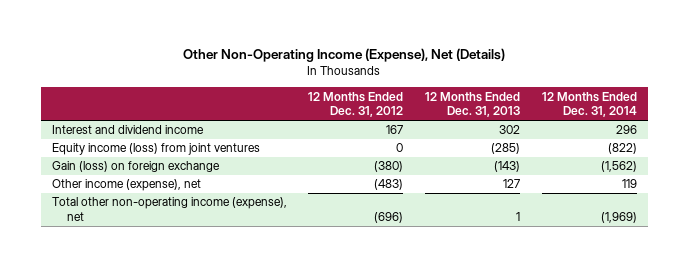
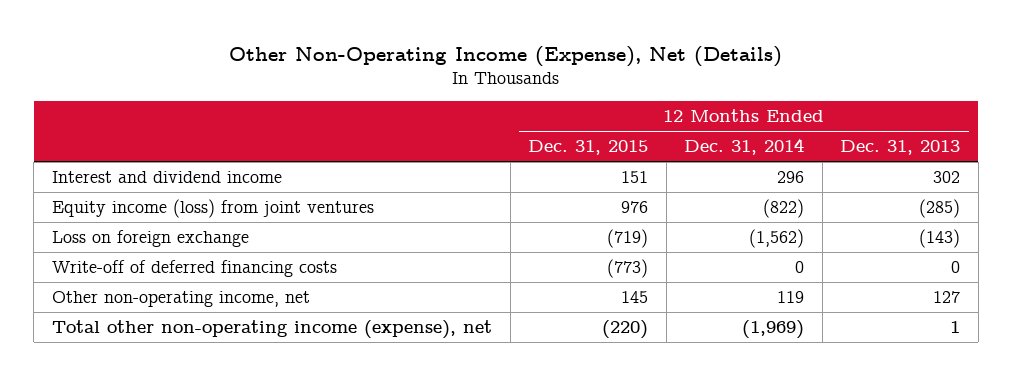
[308,91,404,118] 12 Months Ended Dec. 31, 2012 -> none
none -> [528,140,649,156] Dec. 31, 2015
[51,161,220,173] Gain (loss) on foreign exchange -> [51,229,249,247] Loss on foreign exchange
none -> [51,259,337,277] Write-off of deferred financing costs
[51,179,201,192] Other income (expense), net -> [51,290,310,307] Other non-operating income, net

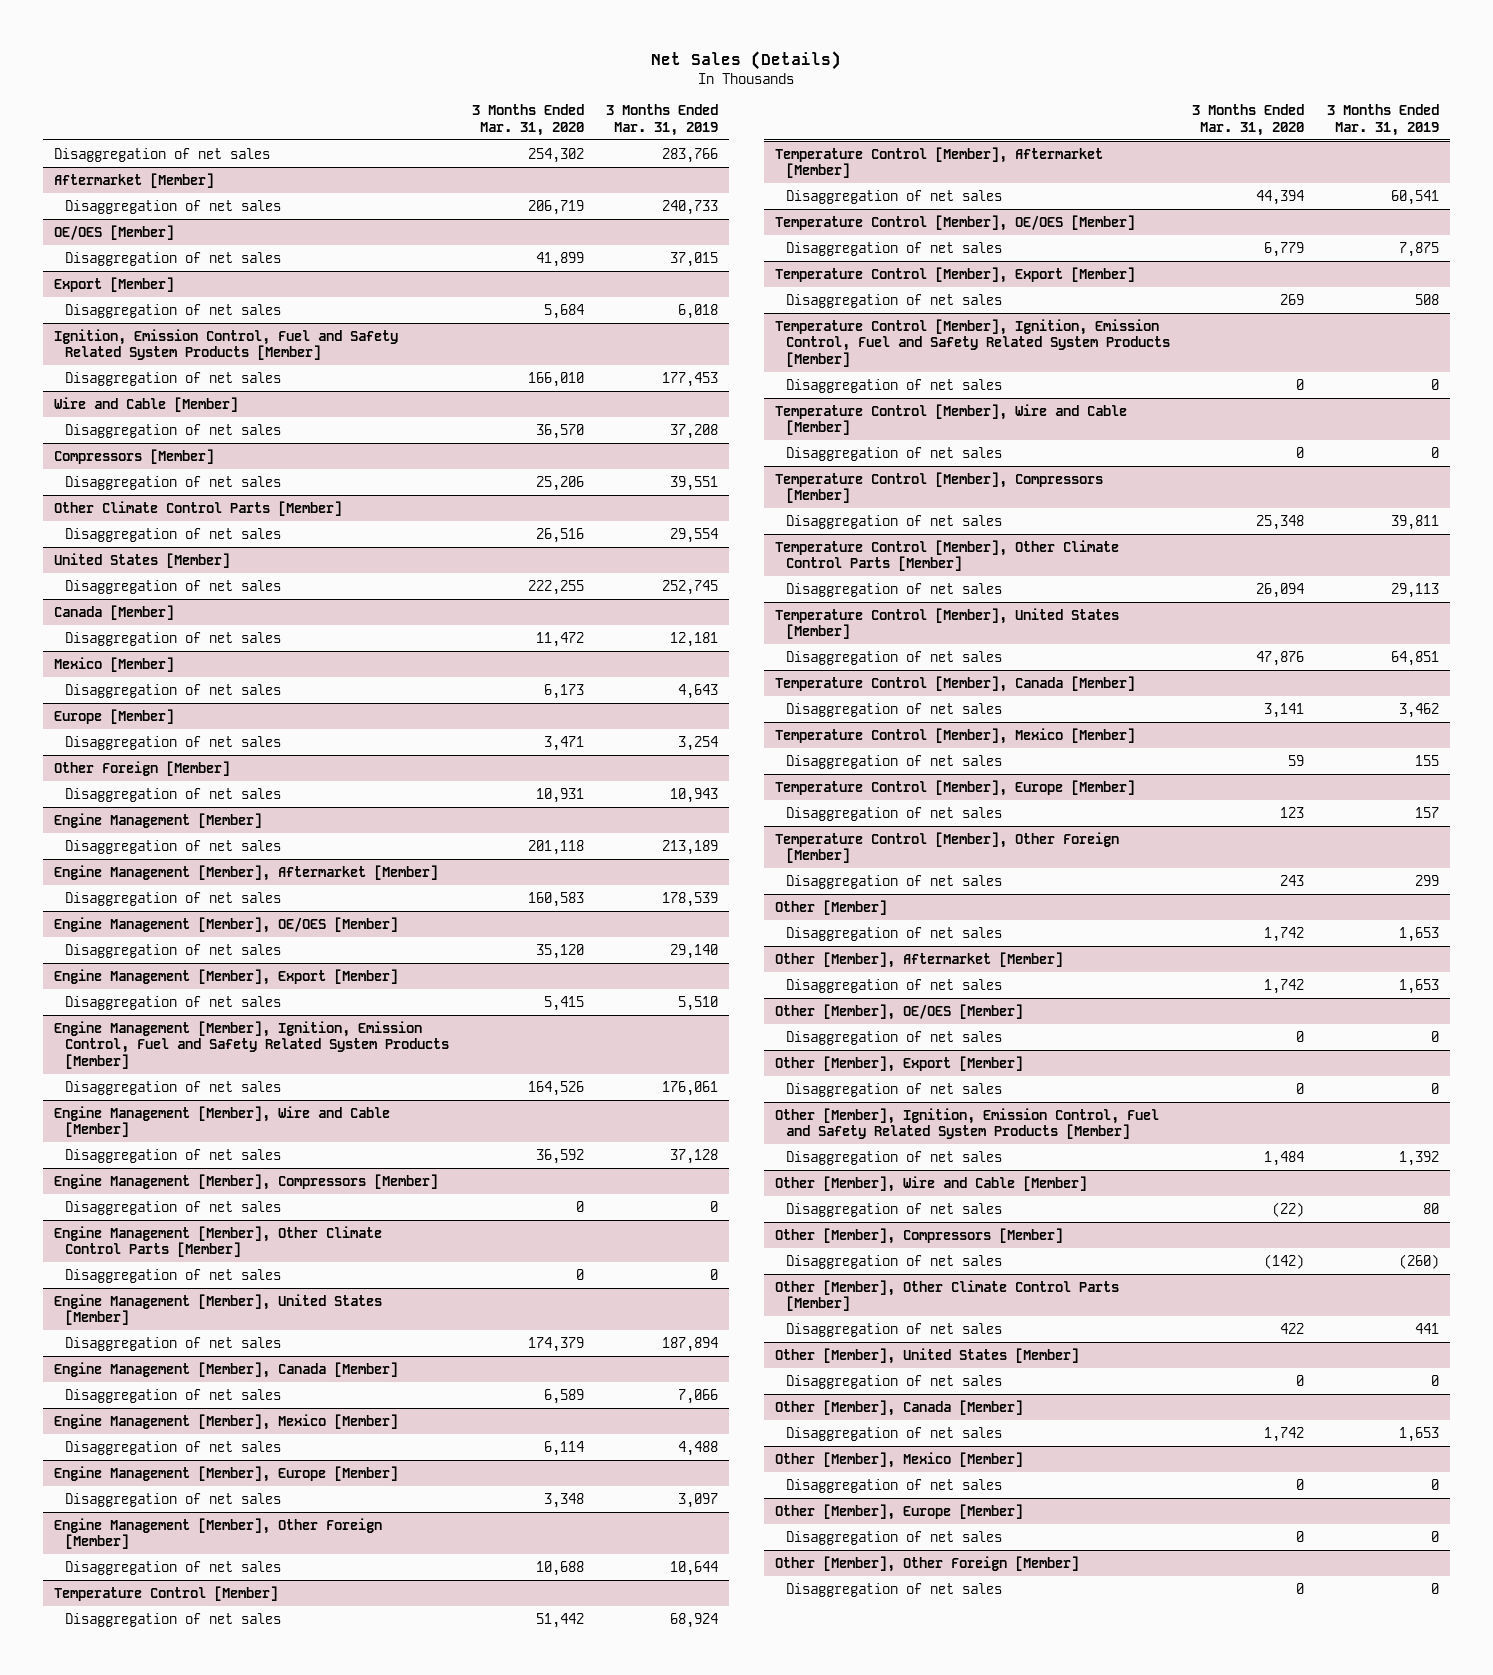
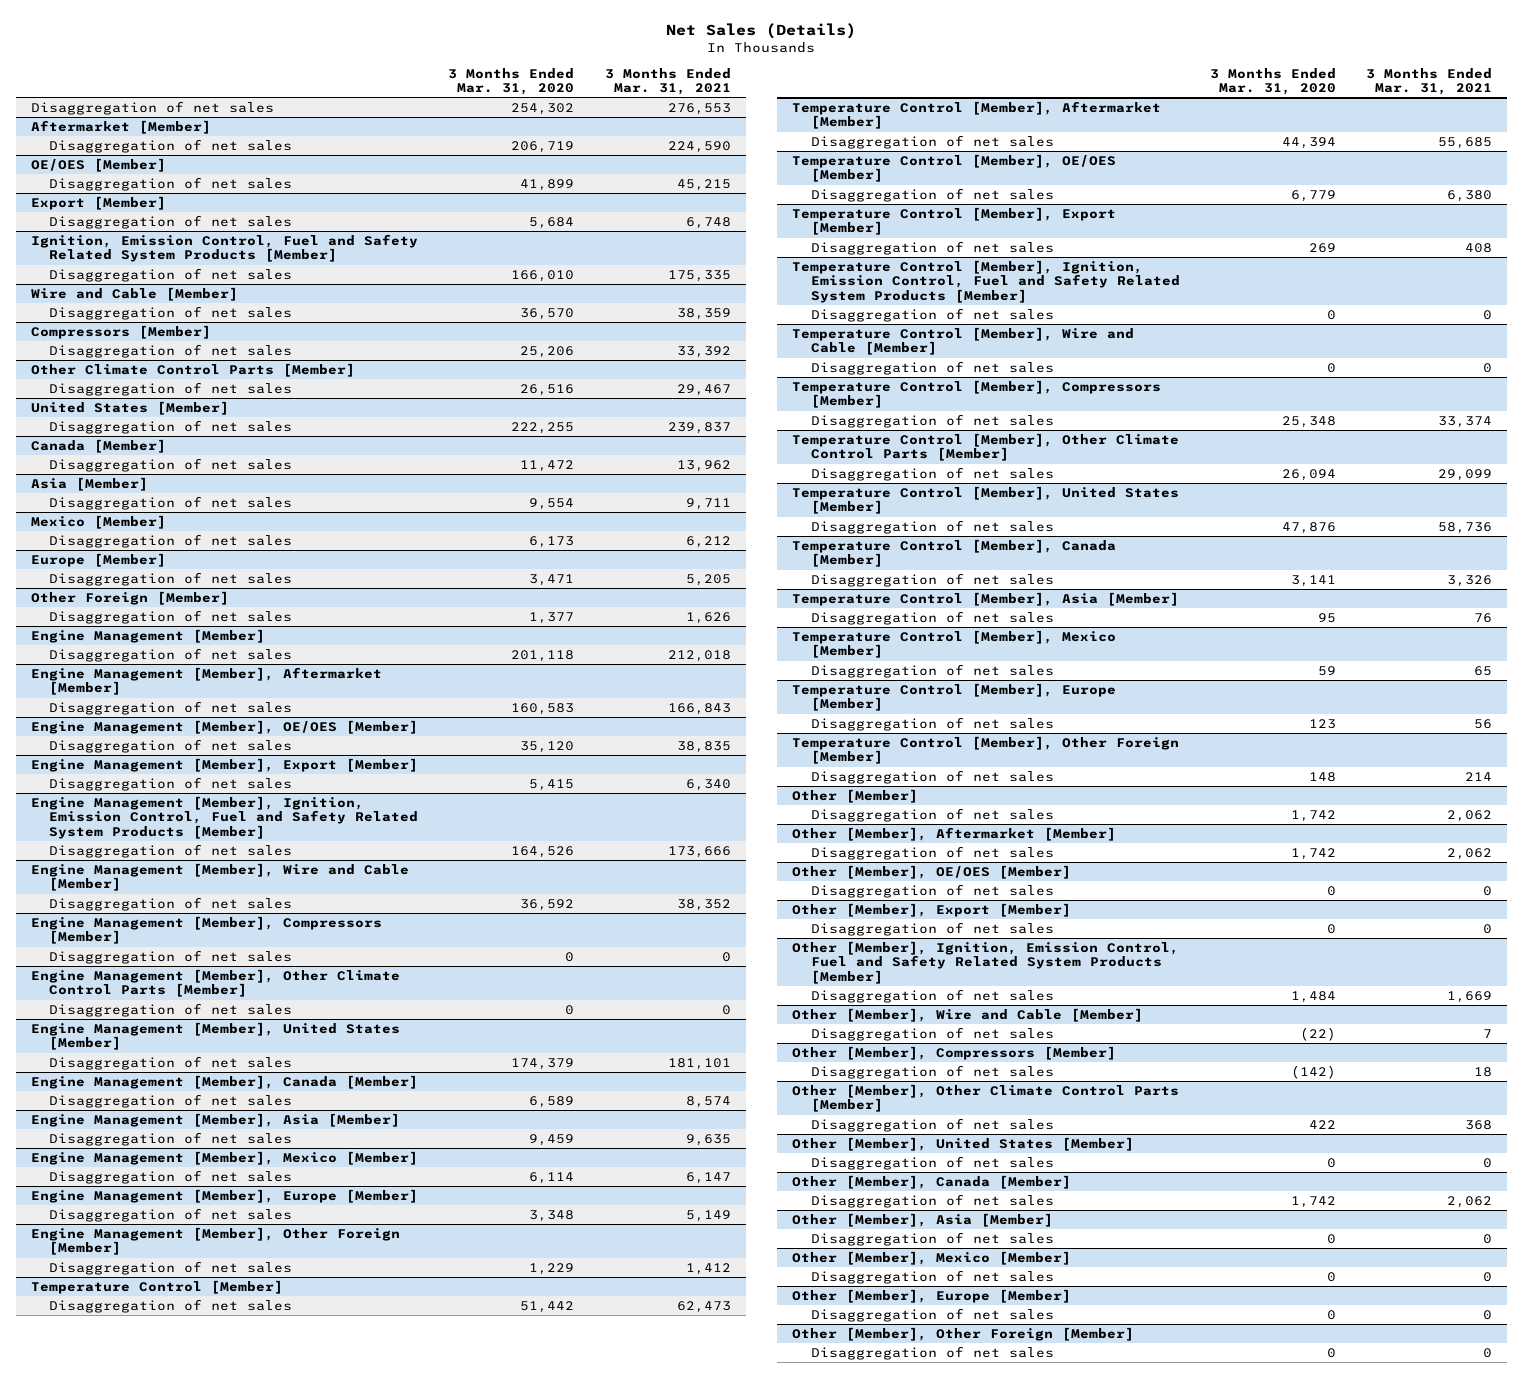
[605,104,718,136] 3 Months Ended Mar. 31, 2019 -> none
none -> [604,67,731,96] 3 Months Ended Mar. 31, 2021
none -> [30,476,148,491] Asia [Member]
none -> [49,495,293,510] Disaggregation of net sales
[535,787,584,803] 10,931 -> [529,611,575,624] 1,377
none -> [30,1112,400,1127] Engine Management [Member], Asia [Member]
none -> [49,1131,293,1146] Disaggregation of net sales
[535,1560,584,1576] 10,688 -> [529,1262,575,1275] 1,229
none -> [792,591,1180,606] Temperature Control [Member], Asia [Member]
none -> [810,610,1054,625] Disaggregation of net sales
[1280,874,1305,886] 243 -> [1308,771,1336,782] 148
none -> [792,1212,1054,1227] Other [Member], Asia [Member]
none -> [810,1231,1054,1246] Disaggregation of net sales

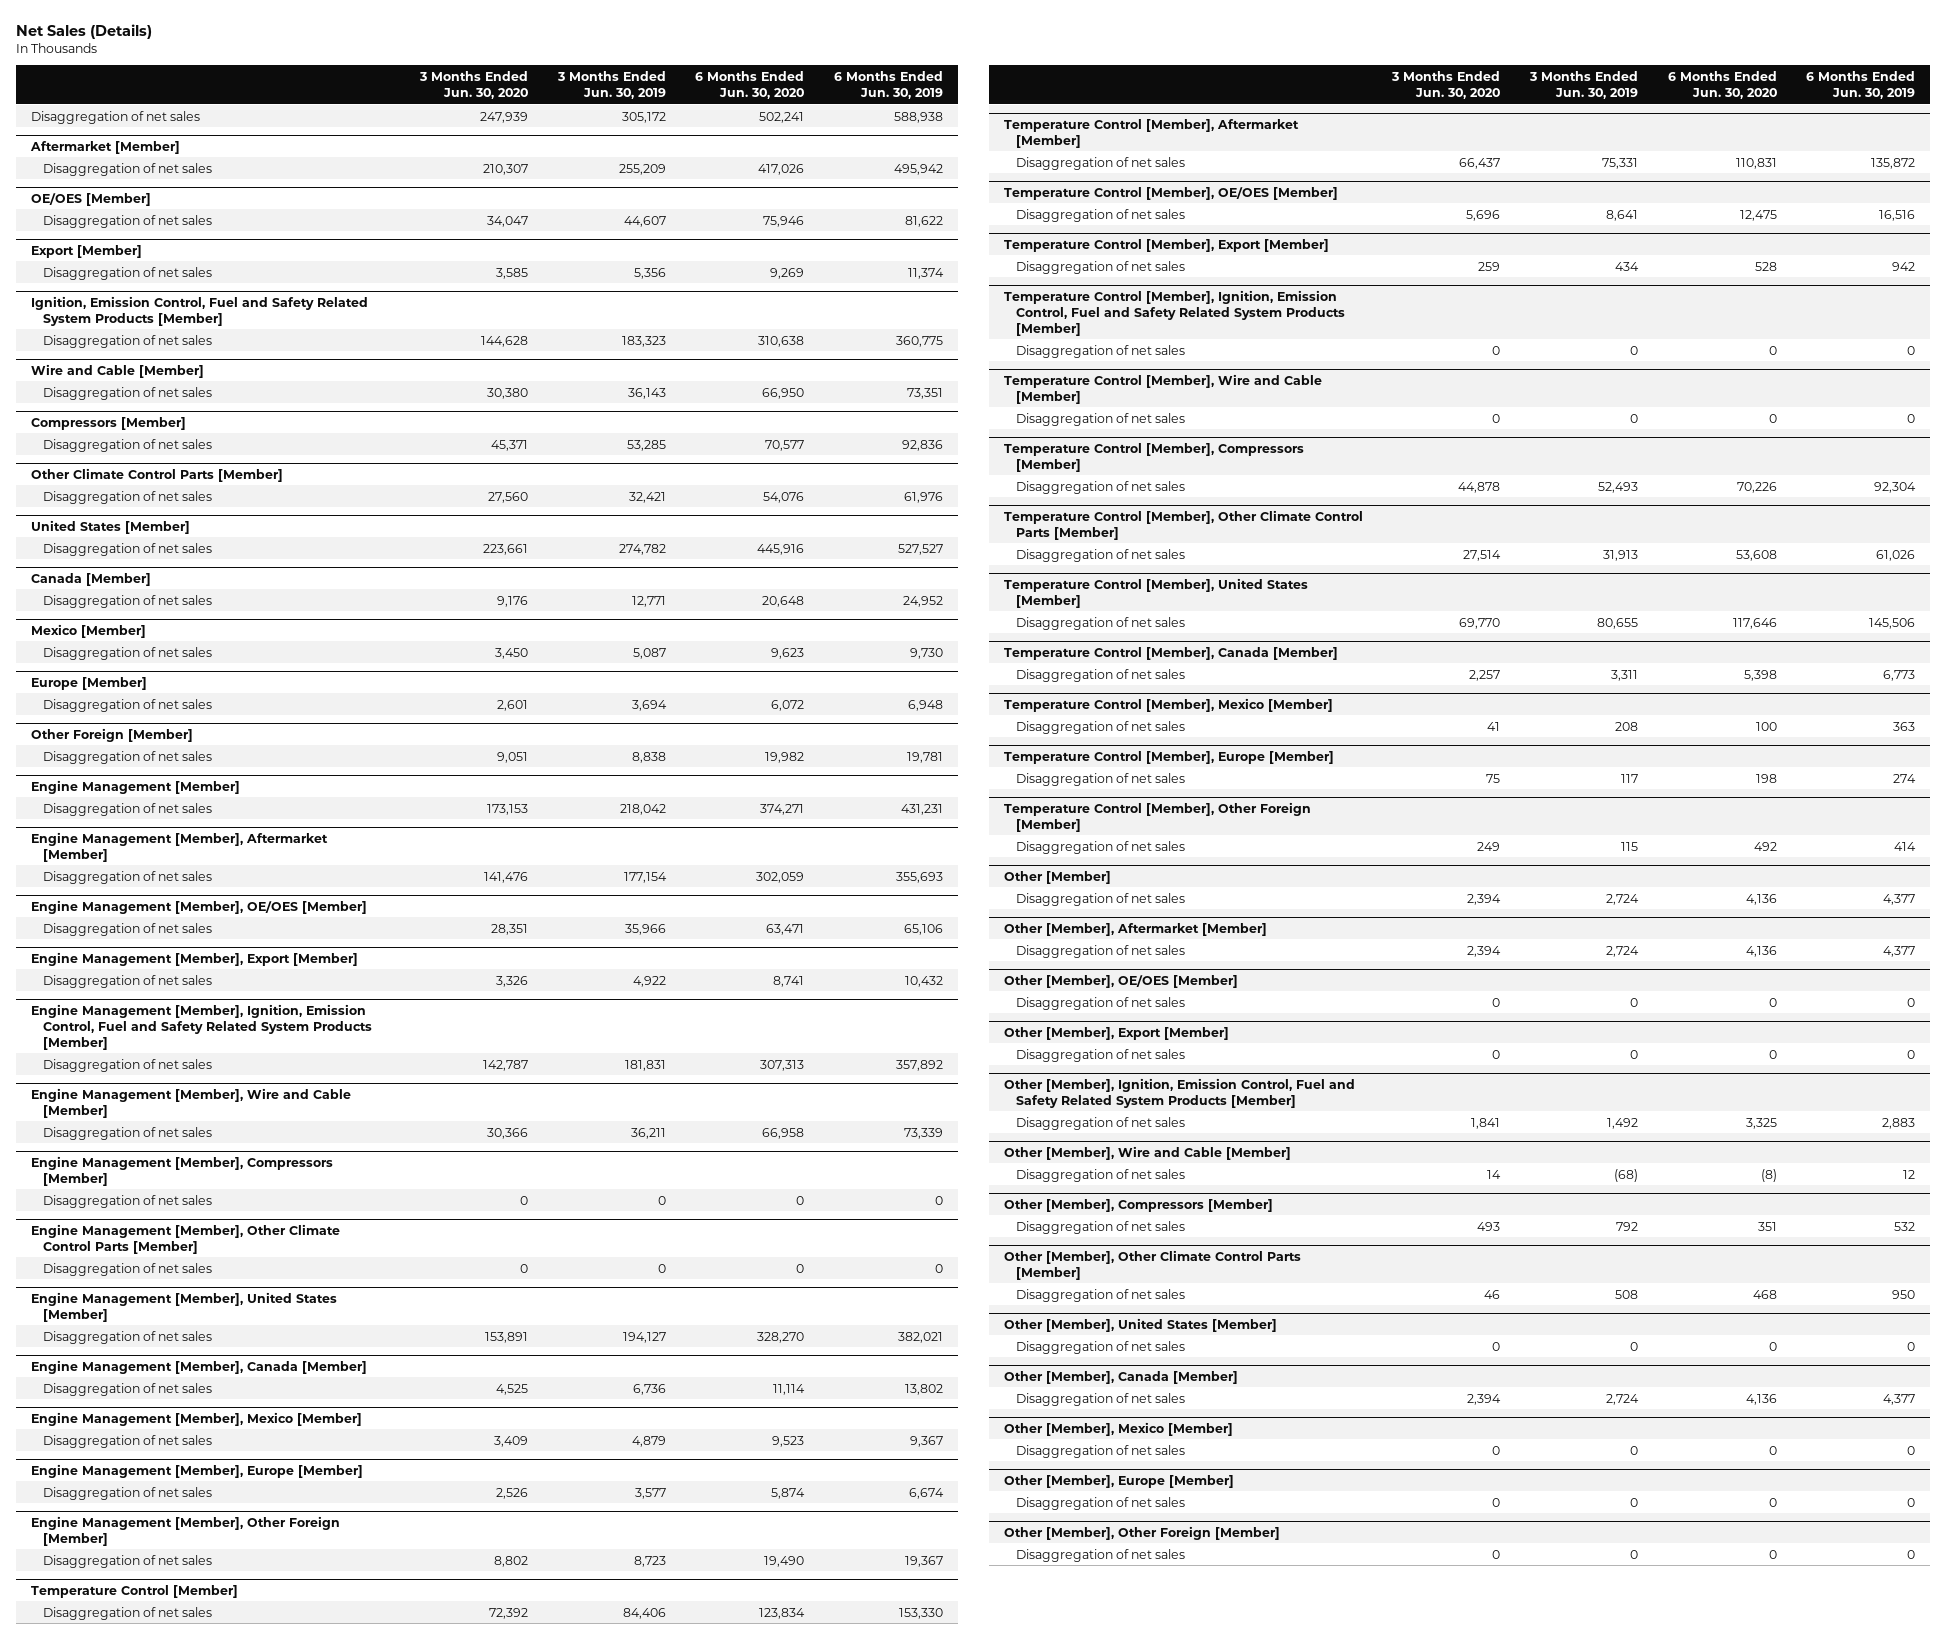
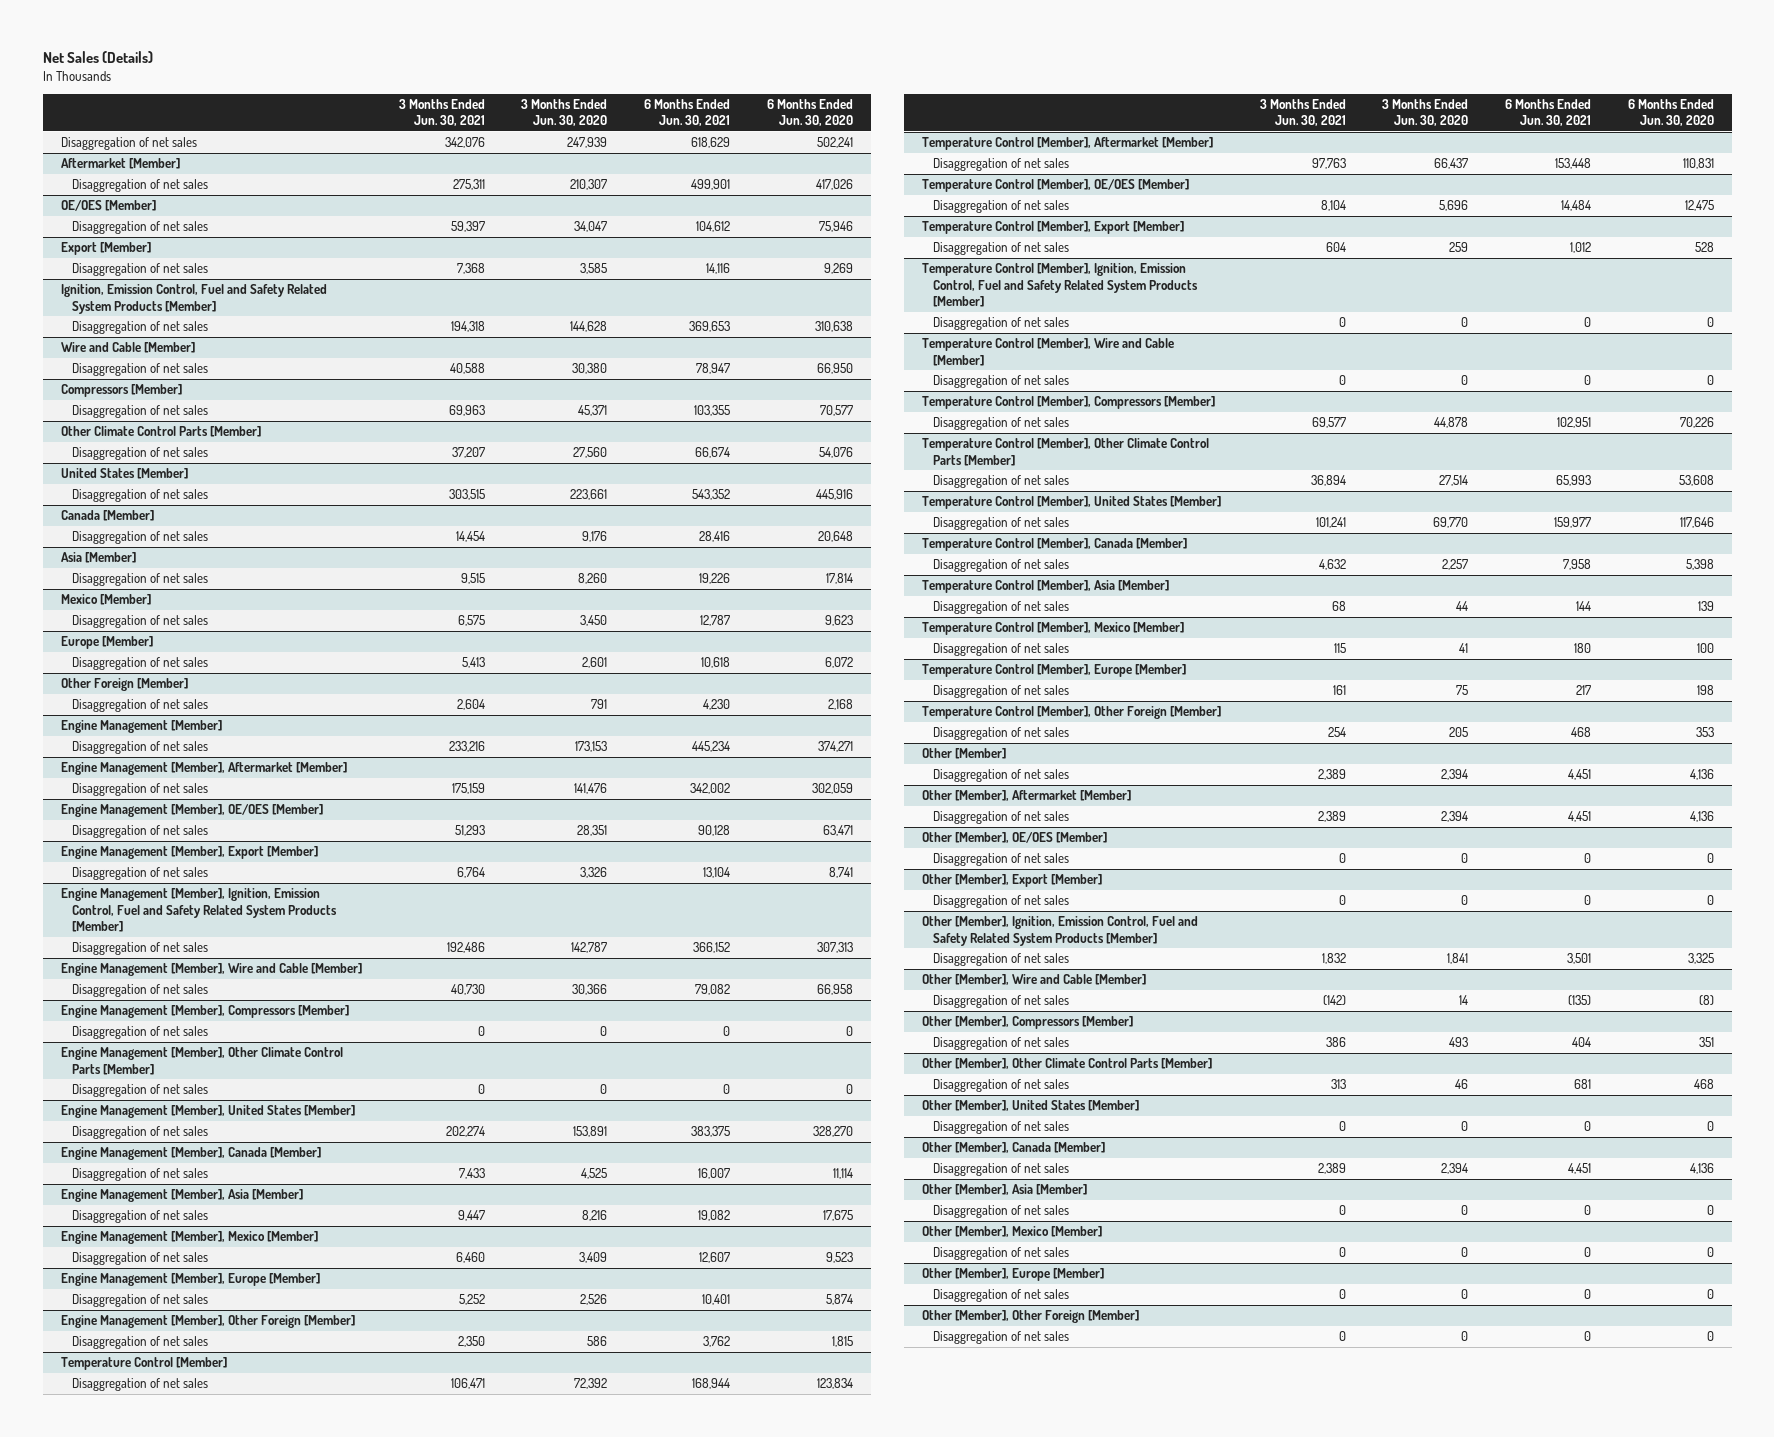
[556,70,666,99] 3 Months Ended Jun. 30, 2019 -> none
[833,70,943,99] 6 Months Ended Jun. 30, 2019 -> none
none -> [398,98,485,127] 3 Months Ended Jun. 30, 2021
none -> [643,98,730,127] 6 Months Ended Jun. 30, 2021
none -> [60,552,136,564] Asia [Member]
none -> [71,573,208,587] Disaggregation of net sales
[496,751,528,763] 9,051 -> [591,699,608,710] 791
[765,751,805,763] 19,982 -> [827,699,853,711] 2,168
none -> [60,1189,303,1203] Engine Management [Member], Asia [Member]
none -> [71,1210,208,1224] Disaggregation of net sales
[493,1555,528,1567] 8,802 -> [587,1336,608,1347] 586
[764,1555,805,1567] 19,490 -> [831,1336,853,1348] 1,815
none -> [921,580,1169,594] Temperature Control [Member], Asia [Member]
none -> [932,601,1069,615] Disaggregation of net sales
[1477,841,1501,851] 249 -> [1449,727,1469,738] 205
[1753,841,1777,851] 492 -> [1695,727,1714,738] 353
none -> [921,1184,1087,1196] Other [Member], Asia [Member]
none -> [932,1205,1069,1219] Disaggregation of net sales

